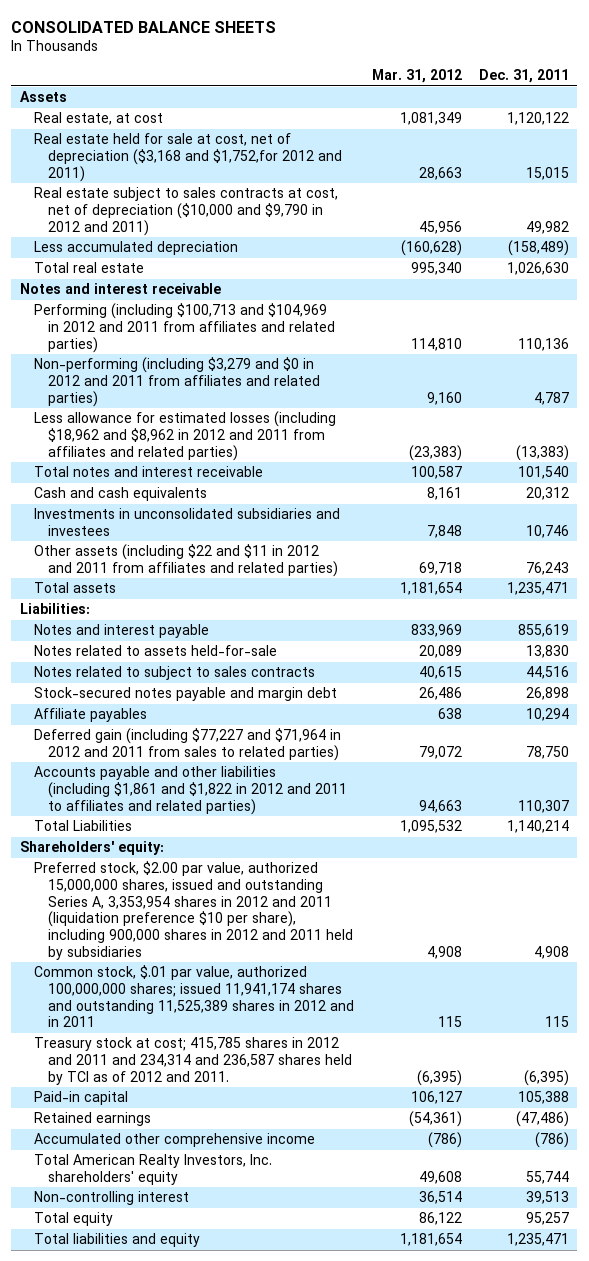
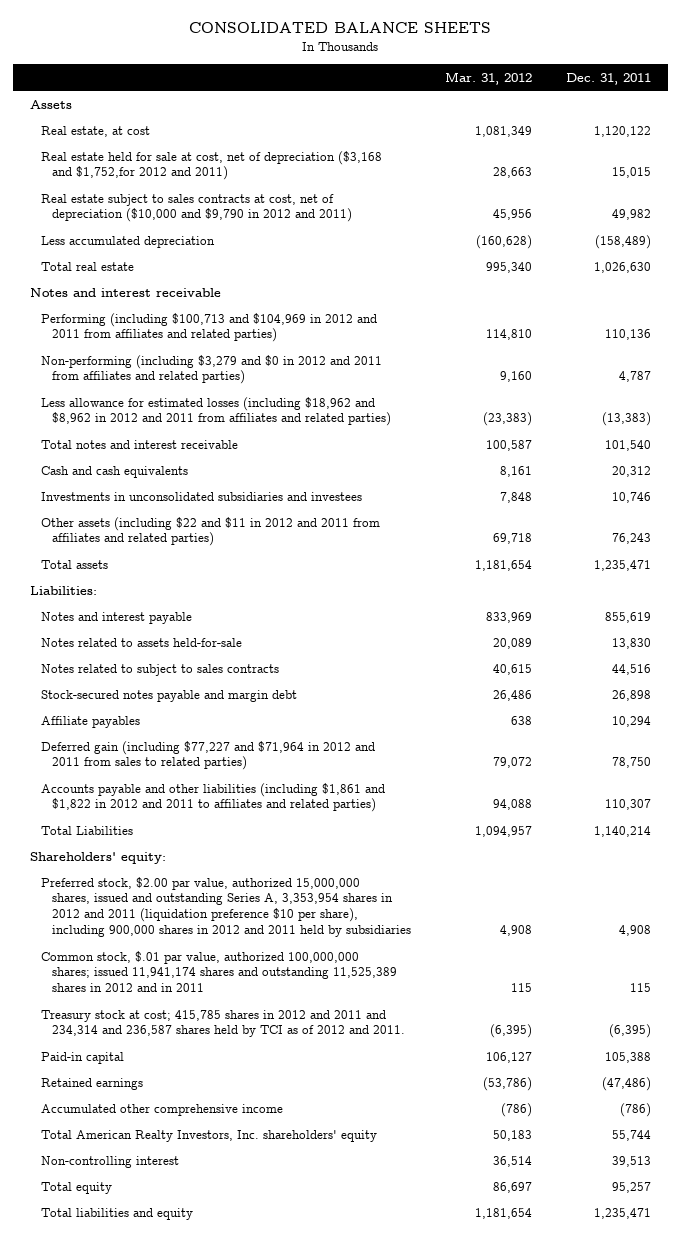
[418,799,462,813] 94,663 -> [492,799,532,811] 94,088
[399,820,462,834] 1,095,532 -> [474,825,532,837] 1,094,957
[408,1111,462,1128] (54,361) -> [482,1076,532,1091] (53,786)
[418,1170,462,1184] 49,608 -> [492,1129,532,1141] 50,183
[418,1212,462,1226] 86,122 -> [492,1181,532,1193] 86,697

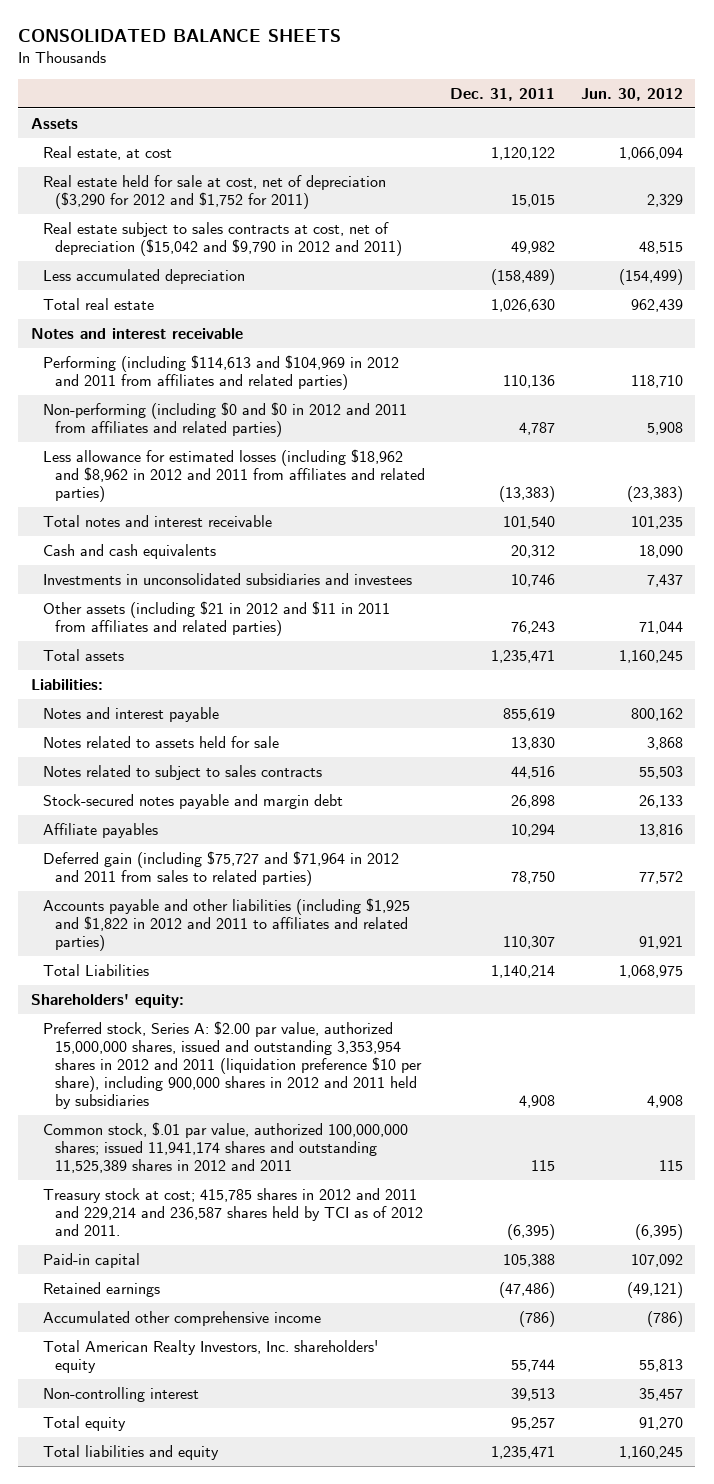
[444,71,532,85] Mar. 31, 2012 -> none
none -> [580,87,683,101] Jun. 30, 2012
[40,150,382,181] Real estate held for sale at cost, net of depreciation ($3,168 and $1,752,for 2012 and 2011) -> [42,174,386,209] Real estate held for sale at cost, net of depreciation ($3,290 for 2012 and $1,752 for 2011)
[40,193,352,223] Real estate subject to sales contracts at cost, net of depreciation ($10,000 and $9,790 in 2012 and 2011) -> [42,221,402,256] Real estate subject to sales contracts at cost, net of depreciation ($15,042 and $9,790 in 2012 and 2011)
[40,312,377,343] Performing (including $100,713 and $104,969 in 2012 and 2011 from affiliates and related parties) -> [42,354,399,390] Performing (including $114,613 and $104,969 in 2012 and 2011 from affiliates and related parties)
[40,354,382,385] Non-performing (including $3,279 and $0 in 2012 and 2011 from affiliates and related parties) -> [42,401,407,437] Non-performing (including $0 and $0 in 2012 and 2011 from affiliates and related parties)
[40,516,380,547] Other assets (including $22 and $11 in 2012 and 2011 from affiliates and related parties) -> [42,600,390,636] Other assets (including $21 in 2012 and $11 in 2011 from affiliates and related parties)
[40,637,242,647] Notes related to assets held-for-sale -> [42,735,279,748] Notes related to assets held for sale
[40,740,375,771] Deferred gain (including $77,227 and $71,964 in 2012 and 2011 from sales to related parties) -> [42,850,399,886] Deferred gain (including $75,727 and $71,964 in 2012 and 2011 from sales to related parties)
[40,782,385,813] Accounts payable and other liabilities (including $1,861 and $1,822 in 2012 and 2011 to affiliates and related parties) -> [42,897,410,951] Accounts payable and other liabilities (including $1,925 and $1,822 in 2012 and 2011 to affiliates and related parties)
[40,876,411,938] Preferred stock, $2.00 par value, authorized 15,000,000 shares, issued and outstanding Series A, 3,353,954 shares in 2012 and 2011 (liquidation preference $10 per share), including 900,000 shares in 2012 and 2011 held by subsidiaries -> [42,1020,422,1109] Preferred stock, Series A: $2.00 par value, authorized 15,000,000 shares, issued and outstanding 3,353,954 shares in 2012 and 2011 (liquidation preference $10 per share), including 900,000 shares in 2012 and 2011 held by subsidiaries
[40,950,397,993] Common stock, $.01 par value, authorized 100,000,000 shares; issued 11,941,174 shares and outstanding 11,525,389 shares in 2012 and in 2011 -> [42,1121,408,1173] Common stock, $.01 par value, authorized 100,000,000 shares; issued 11,941,174 shares and outstanding 11,525,389 shares in 2012 and 2011
[40,1009,405,1038] Treasury stock at cost; 415,785 shares in 2012 and 2011 and 234,314 and 236,587 shares held by TCI as of 2012 and 2011. -> [42,1187,423,1236] Treasury stock at cost; 415,785 shares in 2012 and 2011 and 229,214 and 236,587 shares held by TCI as of 2012 and 2011.

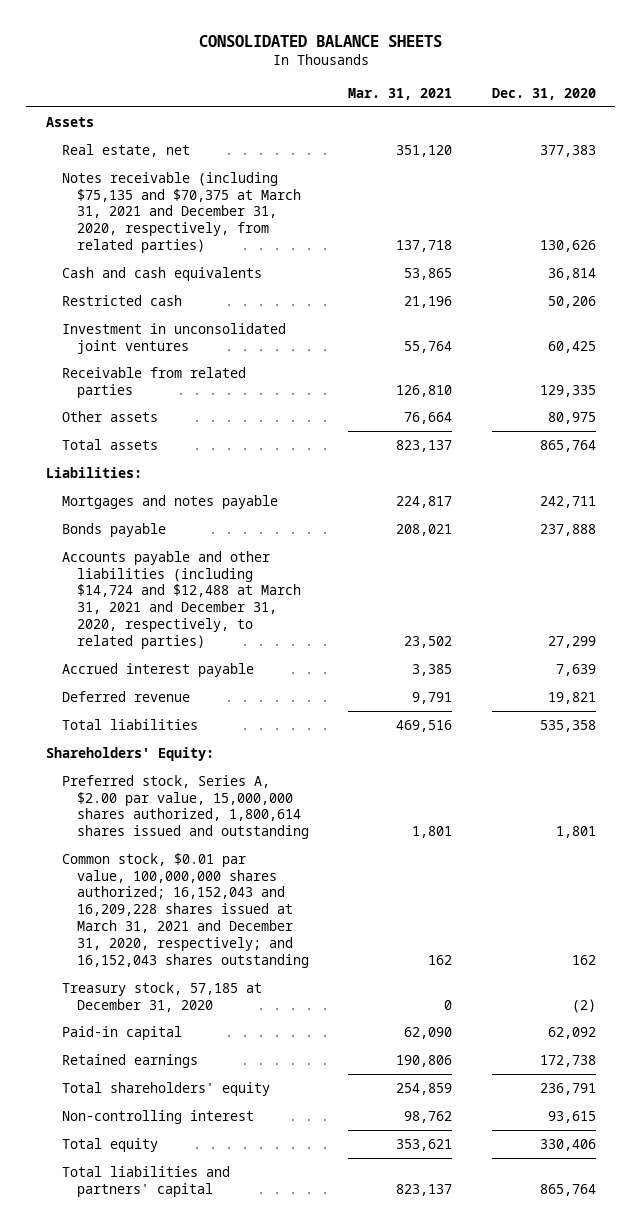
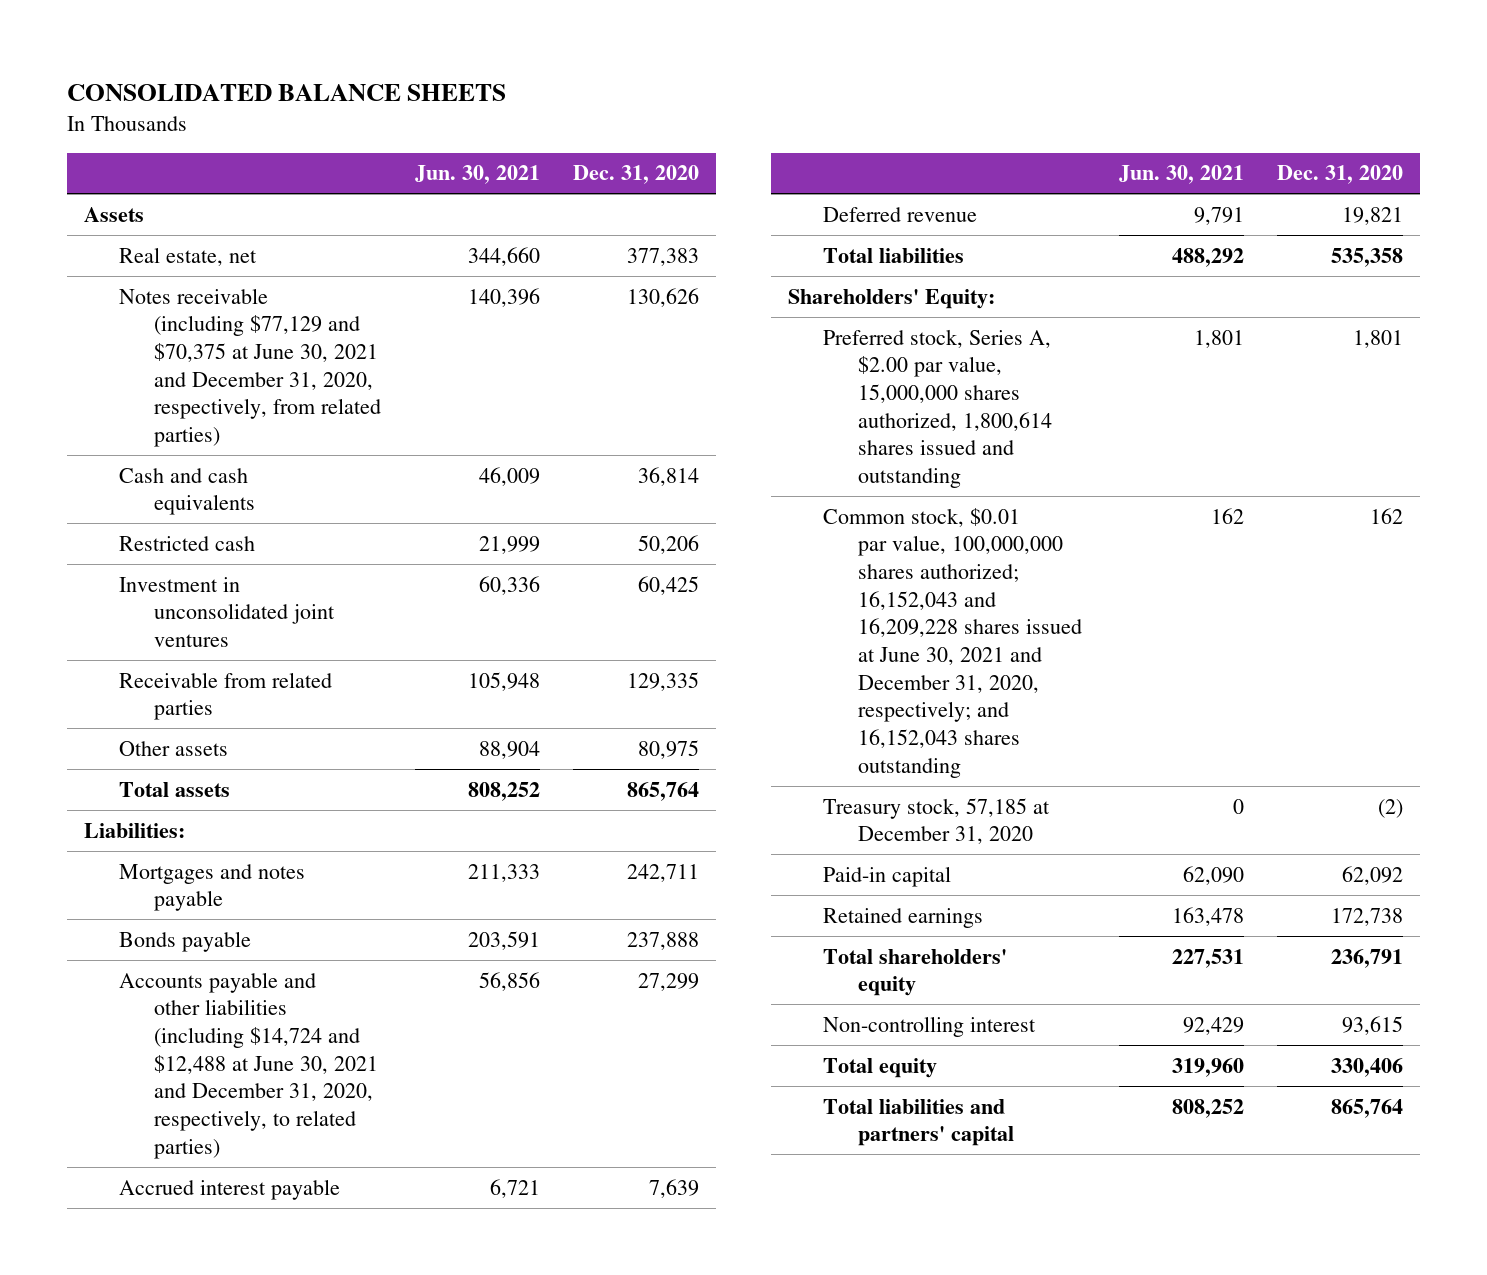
[348,87,453,100] Mar. 31, 2021 -> none
none -> [414,165,540,185] Jun. 30, 2021
[61,171,302,254] Notes receivable (including $75,135 and $70,375 at March 31, 2021 and December 31, 2020, respectively, from related parties) -> [118,287,382,447] Notes receivable (including $77,129 and $70,375 at June 30, 2021 and December 31, 2020, respectively, from related parties)
[61,550,302,649] Accounts payable and other liabilities (including $14,724 and $12,488 at March 31, 2021 and December 31, 2020, respectively, to related parties) -> [118,971,379,1159] Accounts payable and other liabilities (including $14,724 and $12,488 at June 30, 2021 and December 31, 2020, respectively, to related parties)
[61,852,310,968] Common stock, $0.01 par value, 100,000,000 shares authorized; 16,152,043 and 16,209,228 shares issued at March 31, 2021 and December 31, 2020, respectively; and 16,152,043 shares outstanding -> [822,507,1083,778] Common stock, $0.01 par value, 100,000,000 shares authorized; 16,152,043 and 16,209,228 shares issued at June 30, 2021 and December 31, 2020, respectively; and 16,152,043 shares outstanding

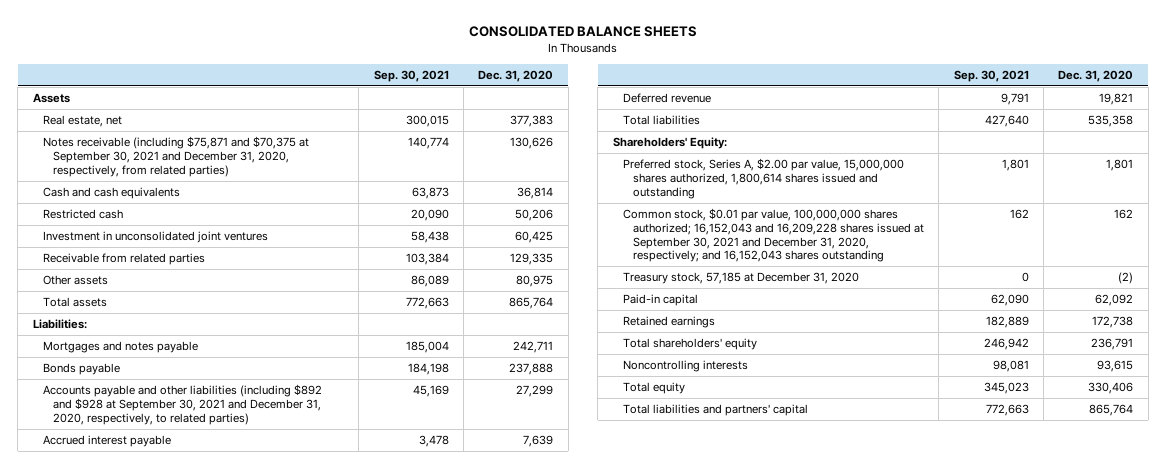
[414,165,540,185] Jun. 30, 2021 -> none
none -> [373,69,449,82] Sep. 30, 2021
[118,287,382,447] Notes receivable (including $77,129 and $70,375 at June 30, 2021 and December 31, 2020, respectively, from related parties) -> [42,136,309,177] Notes receivable (including $75,871 and $70,375 at September 30, 2021 and December 31, 2020, respectively, from related parties)
[118,971,379,1159] Accounts payable and other liabilities (including $14,724 and $12,488 at June 30, 2021 and December 31, 2020, respectively, to related parties) -> [42,384,322,425] Accounts payable and other liabilities (including $892 and $928 at September 30, 2021 and December 31, 2020, respectively, to related parties)
[822,507,1083,778] Common stock, $0.01 par value, 100,000,000 shares authorized; 16,152,043 and 16,209,228 shares issued at June 30, 2021 and December 31, 2020, respectively; and 16,152,043 shares outstanding -> [622,208,924,263] Common stock, $0.01 par value, 100,000,000 shares authorized; 16,152,043 and 16,209,228 shares issued at September 30, 2021 and December 31, 2020, respectively; and 16,152,043 shares outstanding
[822,1015,1036,1037] Non-controlling interest -> [622,360,748,373] Noncontrolling interests

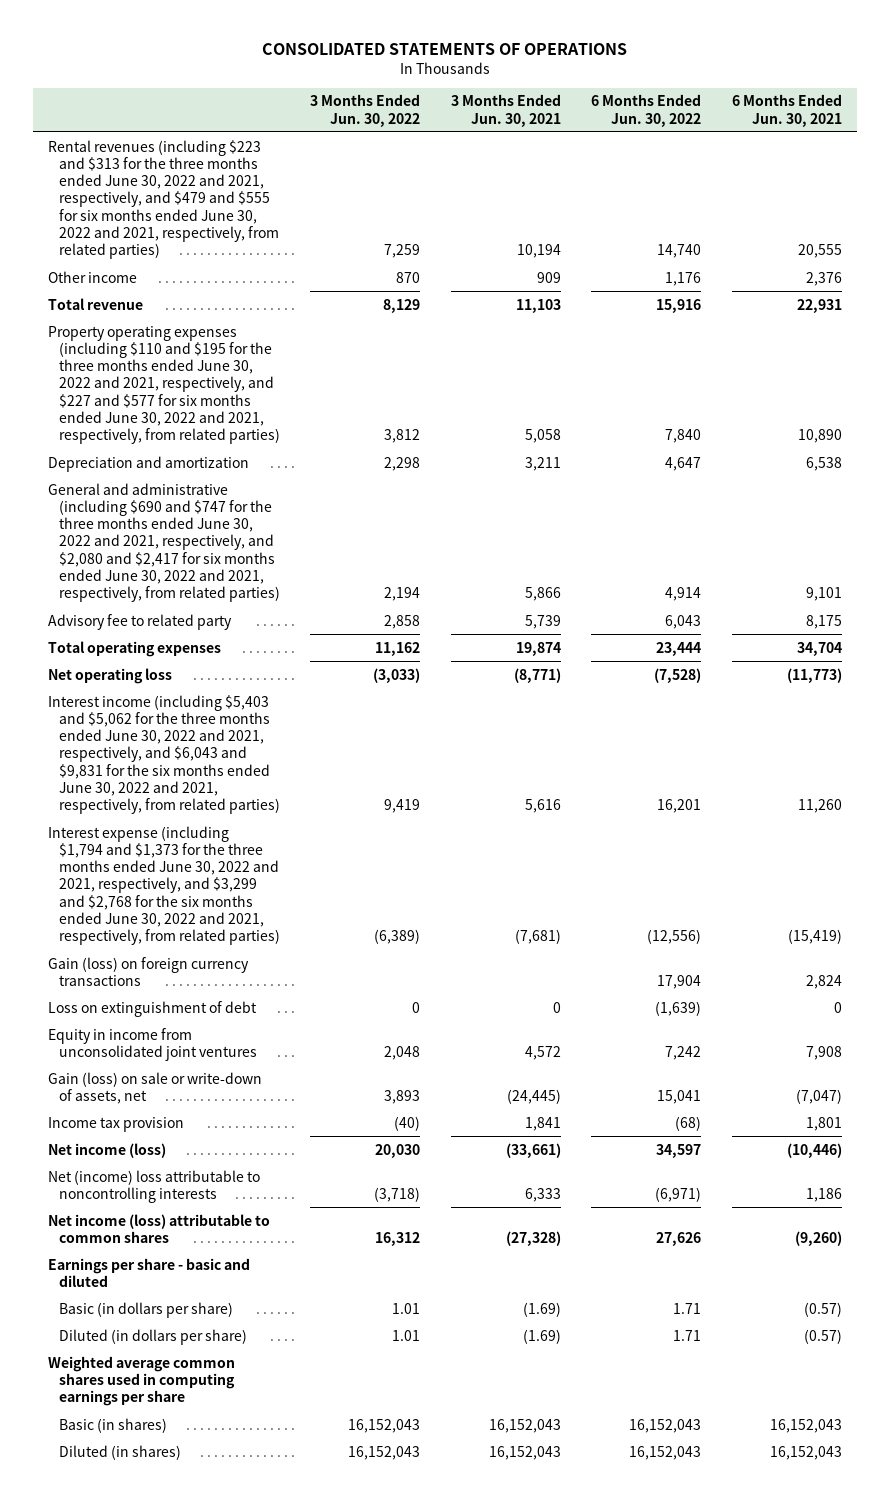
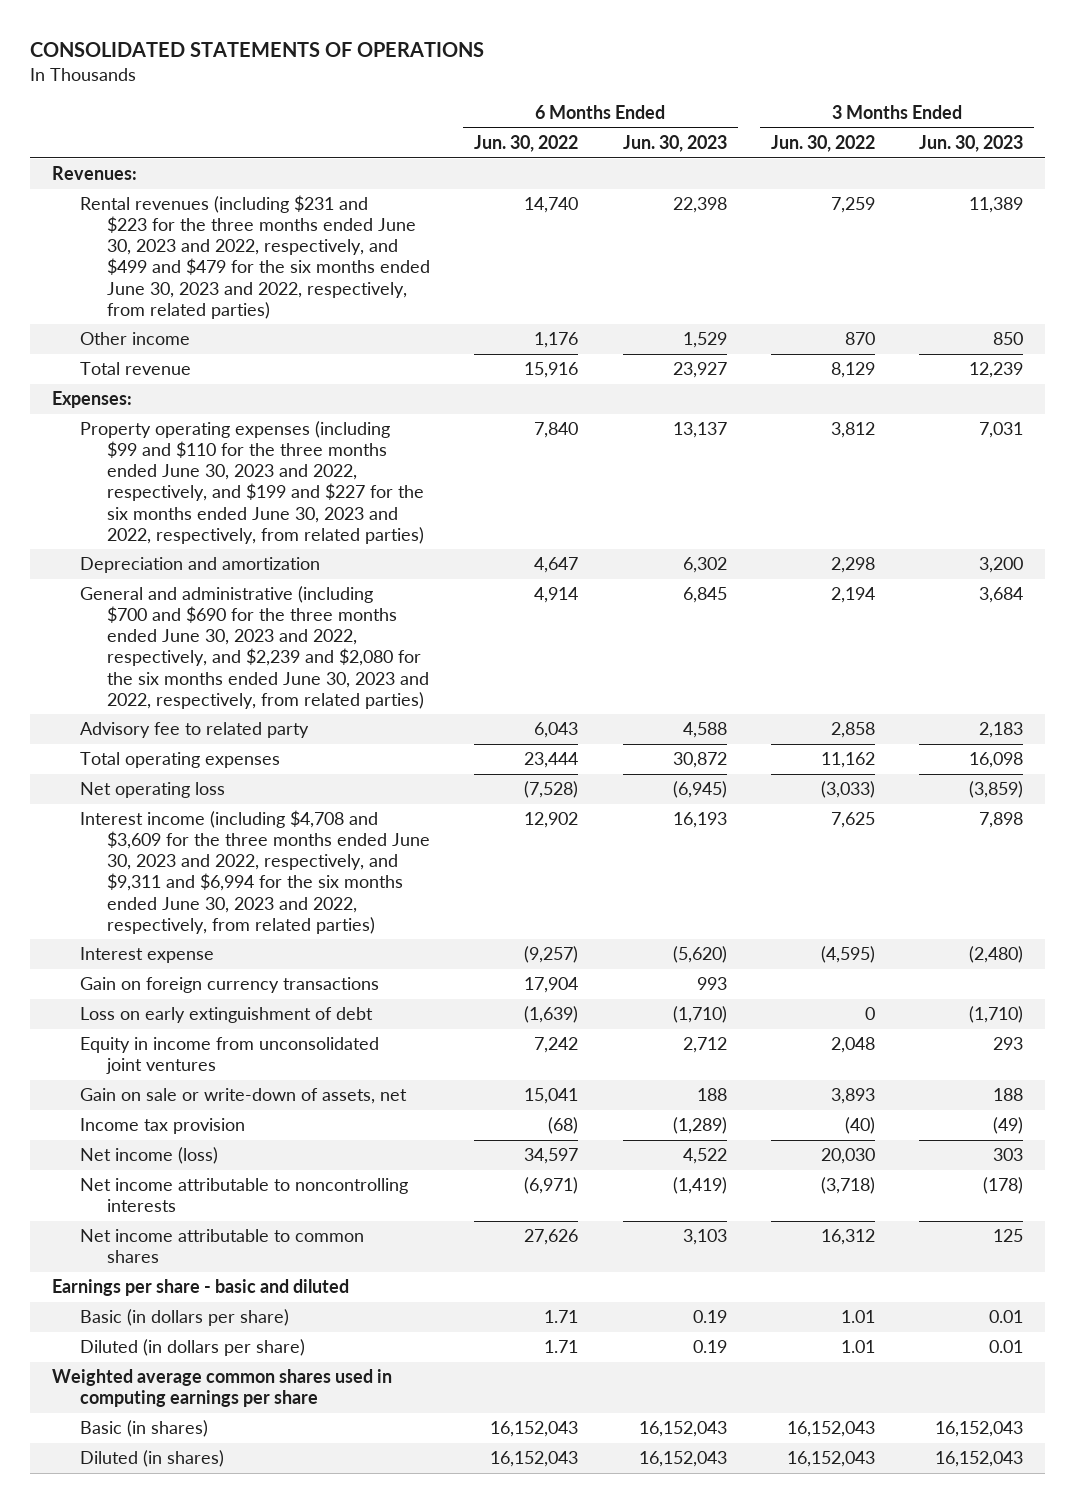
[450,94,561,127] 3 Months Ended Jun. 30, 2021 -> none
[731,94,842,127] 6 Months Ended Jun. 30, 2021 -> none
none -> [622,135,727,153] Jun. 30, 2023
none -> [919,135,1024,153] Jun. 30, 2023
none -> [52,166,138,181] Revenues:
[47,139,280,260] Rental revenues (including $223 and $313 for the three months ended June 30, 2022 and 2021, respectively, and $479 and $555 for six months ended June 30, 2022 and 2021, respectively, from related parties) -> [79,195,430,319] Rental revenues (including $231 and $223 for the three months ended June 30, 2023 and 2022, respectively, and $499 and $479 for the six months ended June 30, 2023 and 2022, respectively, from related parties)
none -> [52,391,133,409] Expenses:
[47,325,281,445] Property operating expenses (including $110 and $195 for the three months ended June 30, 2022 and 2021, respectively, and $227 and $577 for six months ended June 30, 2022 and 2021, respectively, from related parties) -> [79,421,424,544] Property operating expenses (including $99 and $110 for the three months ended June 30, 2023 and 2022, respectively, and $199 and $227 for the six months ended June 30, 2023 and 2022, respectively, from related parties)
[47,482,281,603] General and administrative (including $690 and $747 for the three months ended June 30, 2022 and 2021, respectively, and $2,080 and $2,417 for six months ended June 30, 2022 and 2021, respectively, from related parties) -> [79,586,429,709] General and administrative (including $700 and $690 for the three months ended June 30, 2023 and 2022, respectively, and $2,239 and $2,080 for the six months ended June 30, 2023 and 2022, respectively, from related parties)
[47,825,281,946] Interest expense (including $1,794 and $1,373 for the three months ended June 30, 2022 and 2021, respectively, and $3,299 and $2,768 for the six months ended June 30, 2022 and 2021, respectively, from related parties) -> none
[47,694,281,815] Interest income (including $5,403 and $5,062 for the three months ended June 30, 2022 and 2021, respectively, and $6,043 and $9,831 for the six months ended June 30, 2022 and 2021, respectively, from related parties) -> [79,810,430,934] Interest income (including $4,708 and $3,609 for the three months ended June 30, 2023 and 2022, respectively, and $9,311 and $6,994 for the six months ended June 30, 2023 and 2022, respectively, from related parties)
[384,799,421,814] 9,419 -> [830,812,875,829] 7,625
[657,799,702,814] 16,201 -> [524,812,579,829] 12,902
none -> [79,947,214,964] Interest expense
[47,956,249,986] Gain (loss) on foreign currency transactions -> [79,977,379,994] Gain on foreign currency transactions
[47,1000,257,1017] Loss on extinguishment of debt -> [79,1007,373,1024] Loss on early extinguishment of debt
[47,1071,262,1104] Gain (loss) on sale or write-down of assets, net -> [79,1088,407,1105] Gain on sale or write-down of assets, net
[47,1169,260,1203] Net (income) loss attributable to noncontrolling interests -> [79,1178,408,1213] Net income attributable to noncontrolling interests
[47,1213,270,1243] Net income (loss) attributable to common shares -> [79,1229,364,1264] Net income attributable to common shares

